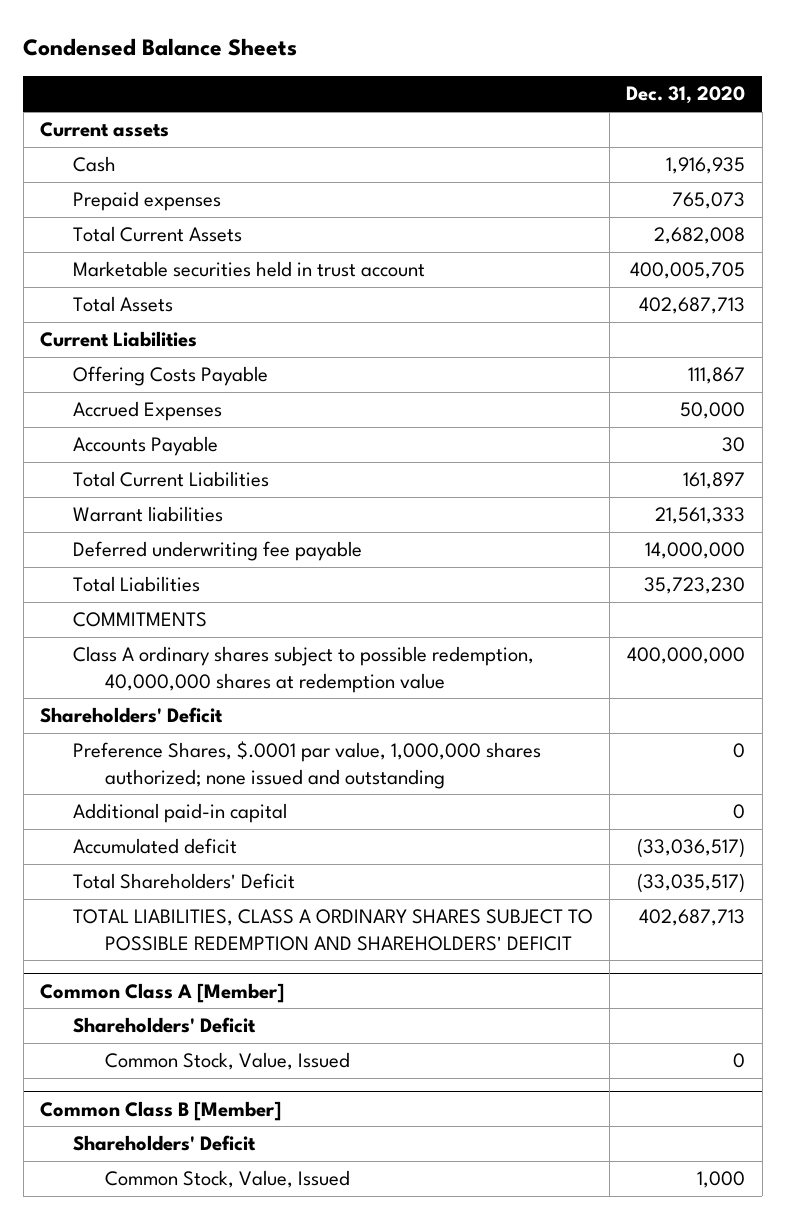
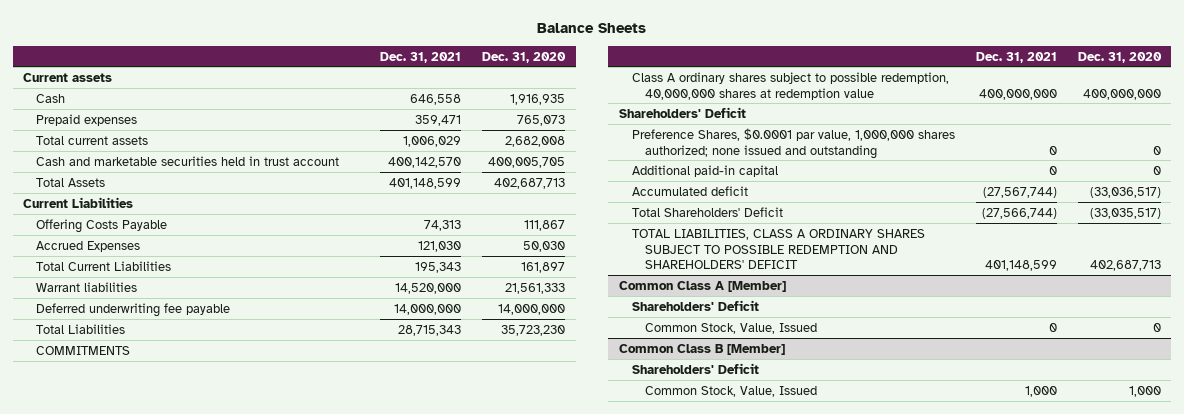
[23,38,298,57] Condensed Balance Sheets -> [537,22,647,33] Balance Sheets
none -> [380,51,462,63] Dec. 31, 2021
[72,226,242,243] Total Current Assets -> [36,135,149,145] Total current assets
[72,261,425,278] Marketable securities held in trust account -> [36,155,340,166] Cash and marketable securities held in trust account
[72,436,218,457] Accounts Payable -> none
[680,402,746,420] 50,000 -> [523,240,566,252] 50,030
[72,741,541,789] Preference Shares, $.0001 par value, 1,000,000 shares authorized; none issued and outstanding -> [631,127,955,159] Preference Shares, $0.0001 par value, 1,000,000 shares authorized; none issued and outstanding

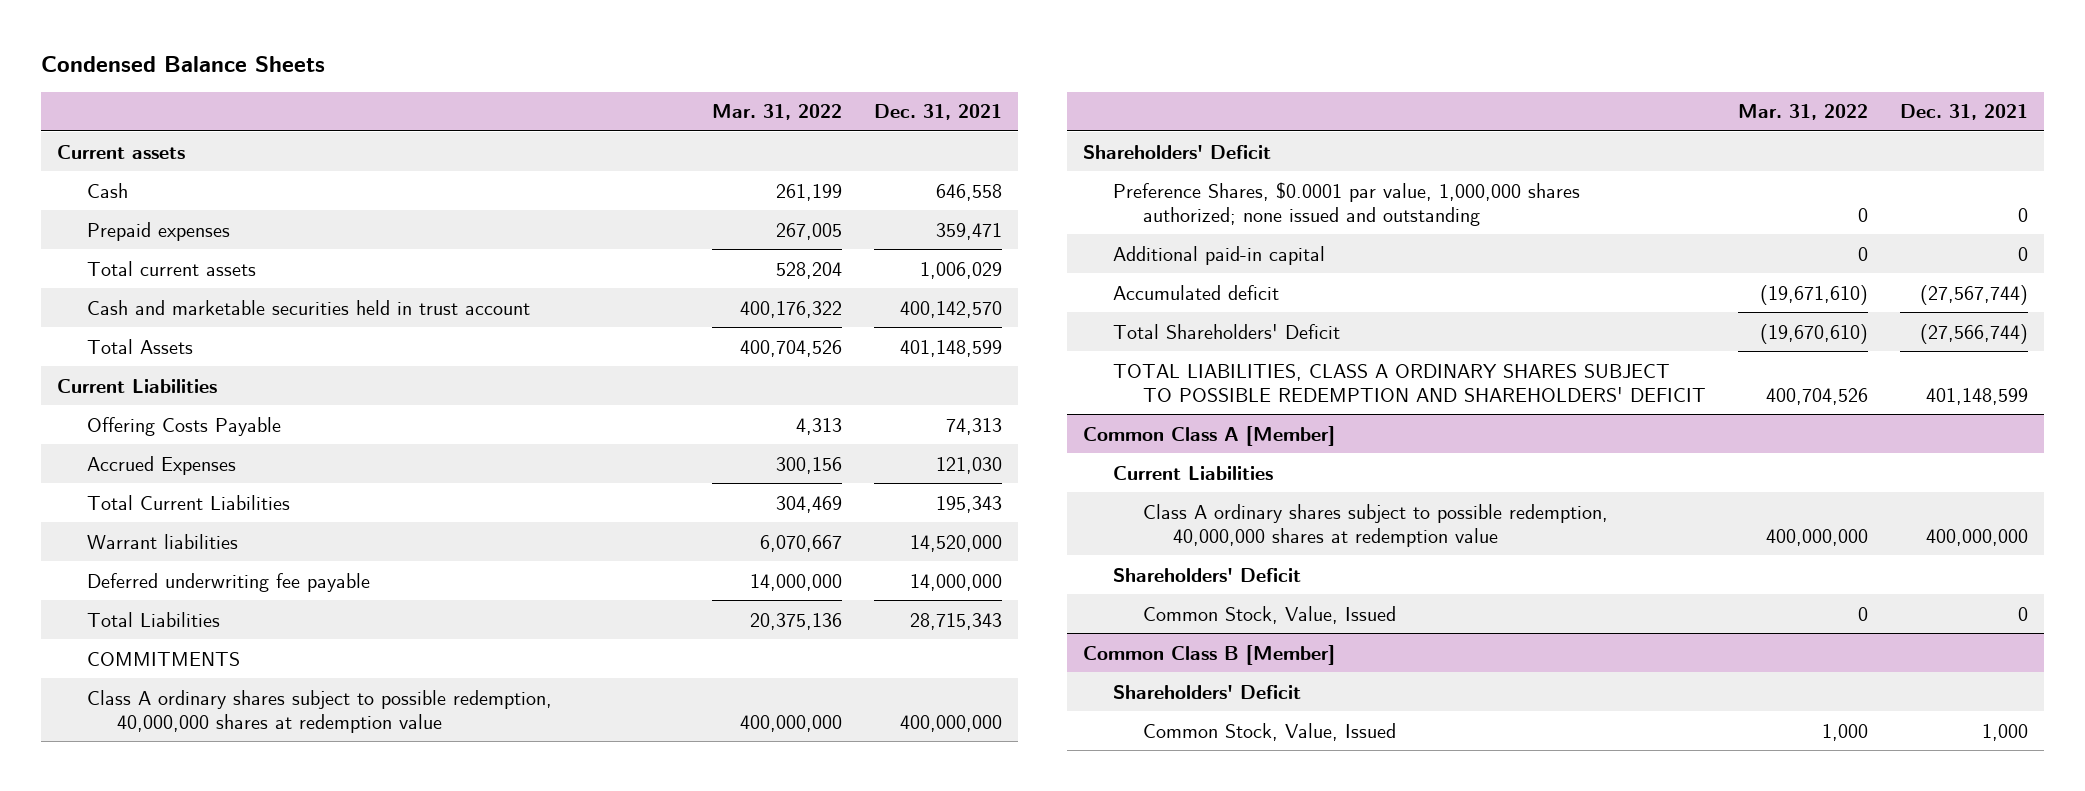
[537,22,647,33] Balance Sheets -> [41,55,326,72] Condensed Balance Sheets
[482,51,567,63] Dec. 31, 2020 -> none
none -> [712,104,843,121] Mar. 31, 2022
none -> [1113,465,1274,480] Current Liabilities
none -> [1143,503,1609,547] Class A ordinary shares subject to possible redemption, 40,000,000 shares at redemption value

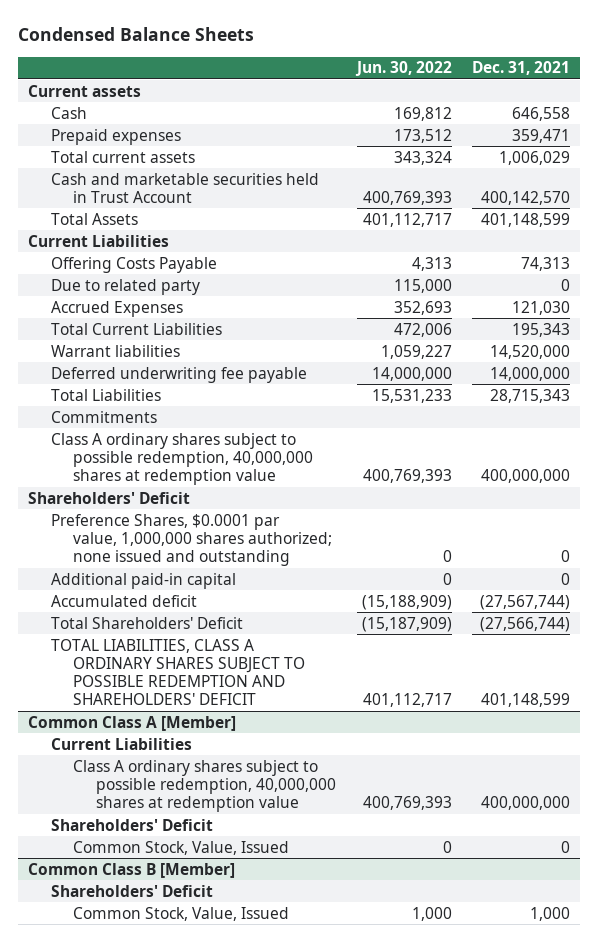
[712,104,843,121] Mar. 31, 2022 -> none
none -> [354,61,452,77] Jun. 30, 2022
[87,299,531,315] Cash and marketable securities held in trust account -> [50,172,319,203] Cash and marketable securities held in Trust Account
none -> [50,278,200,295] Due to related party
[87,651,241,666] COMMITMENTS -> [50,410,157,423] Commitments

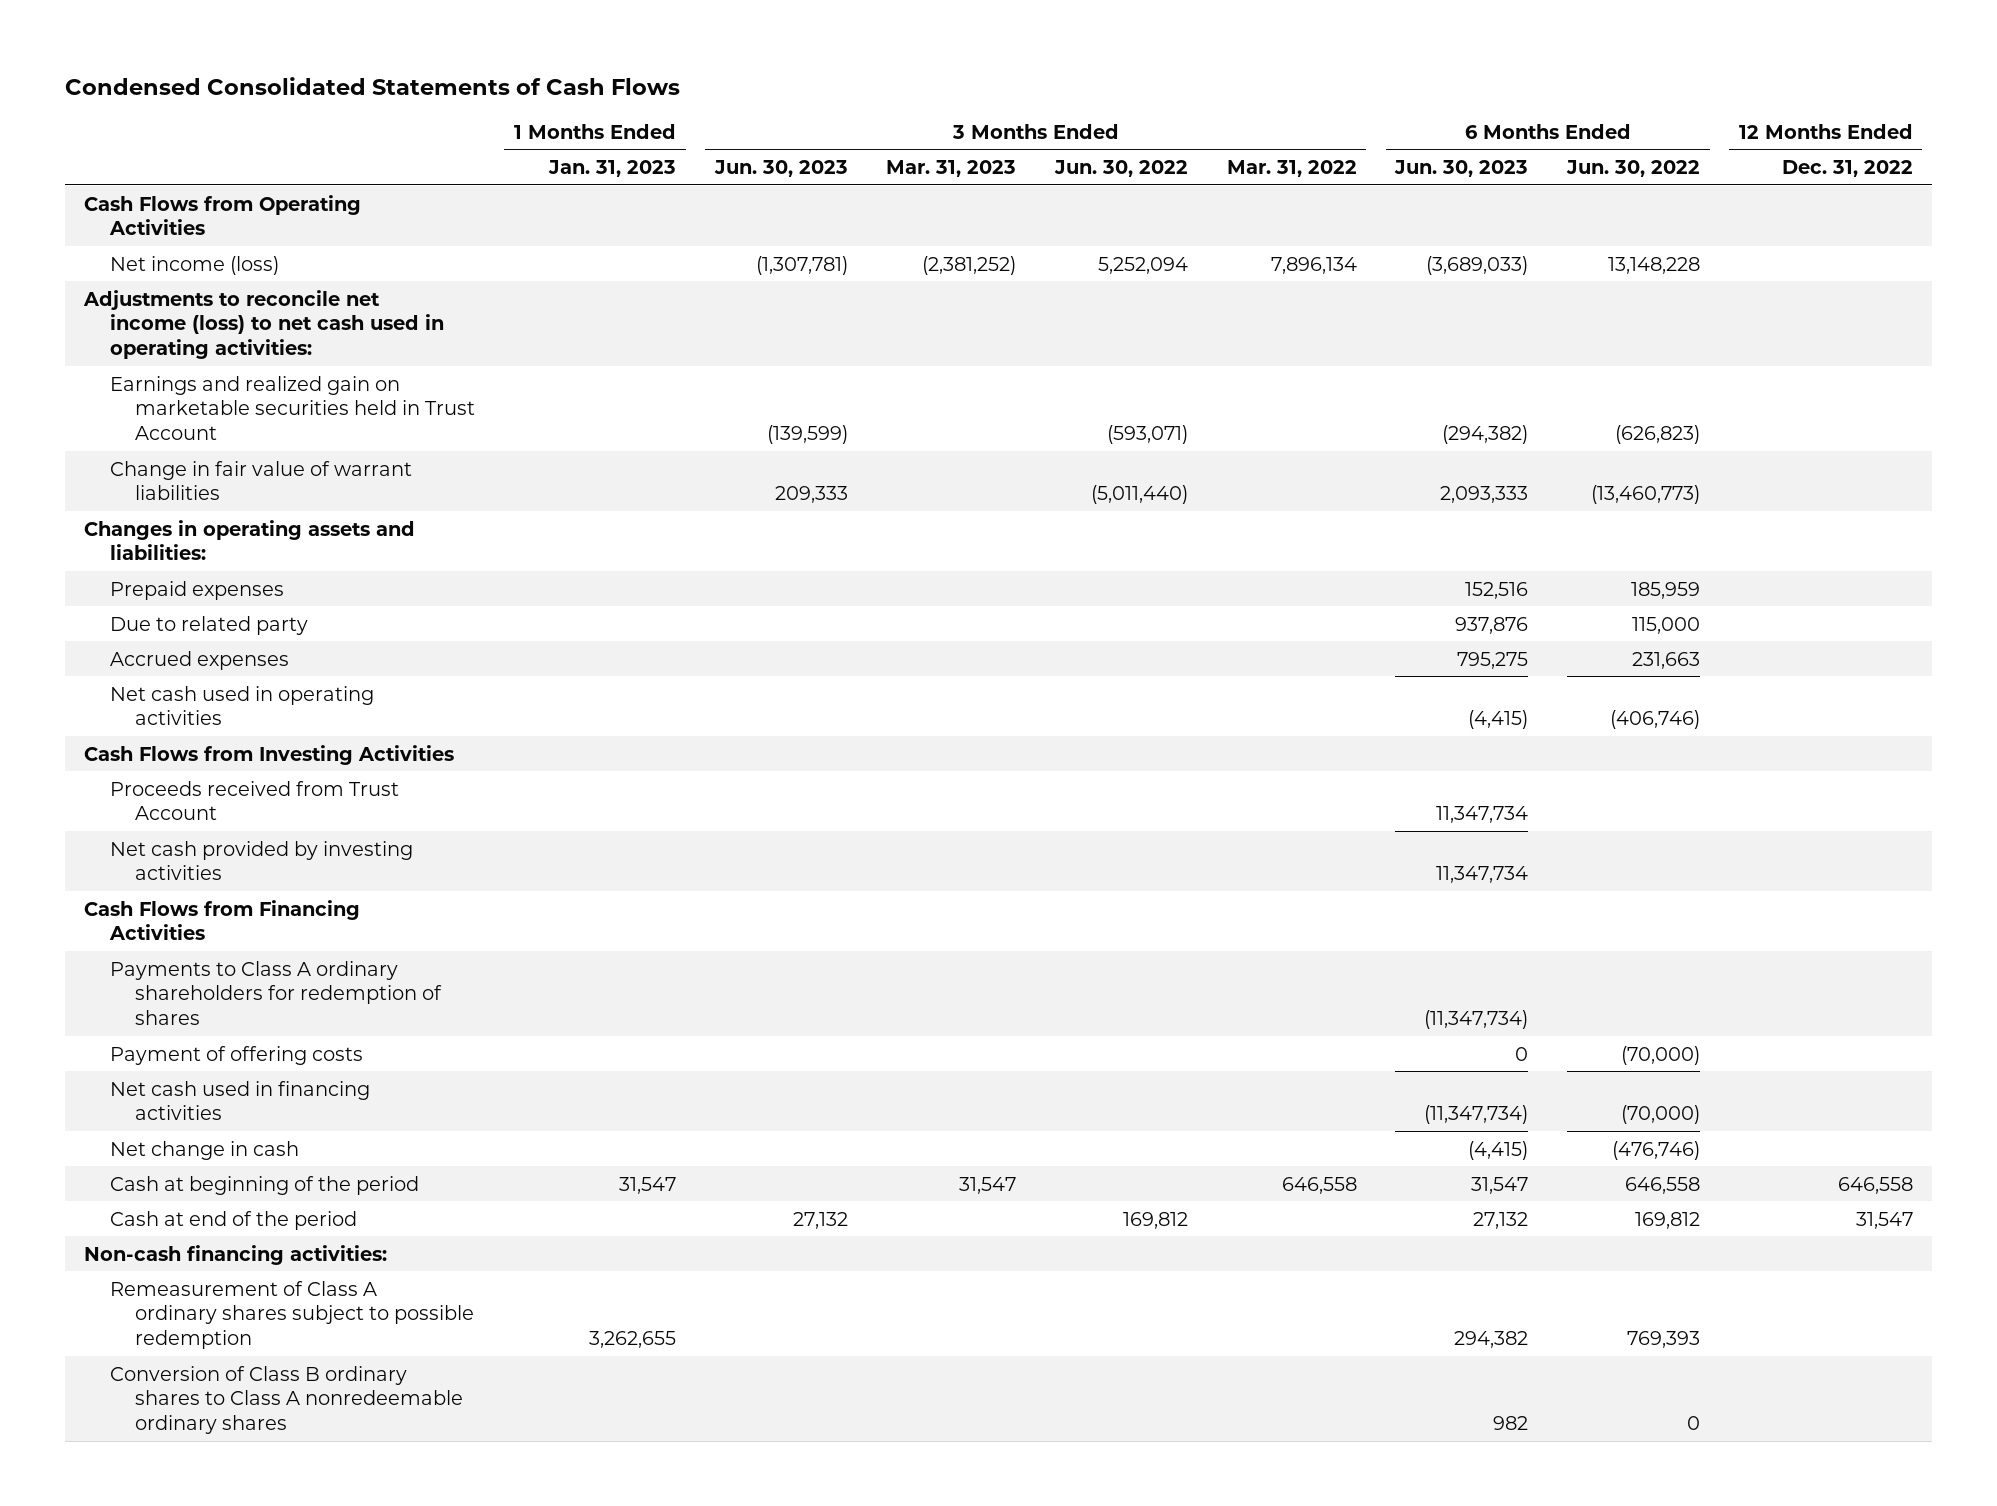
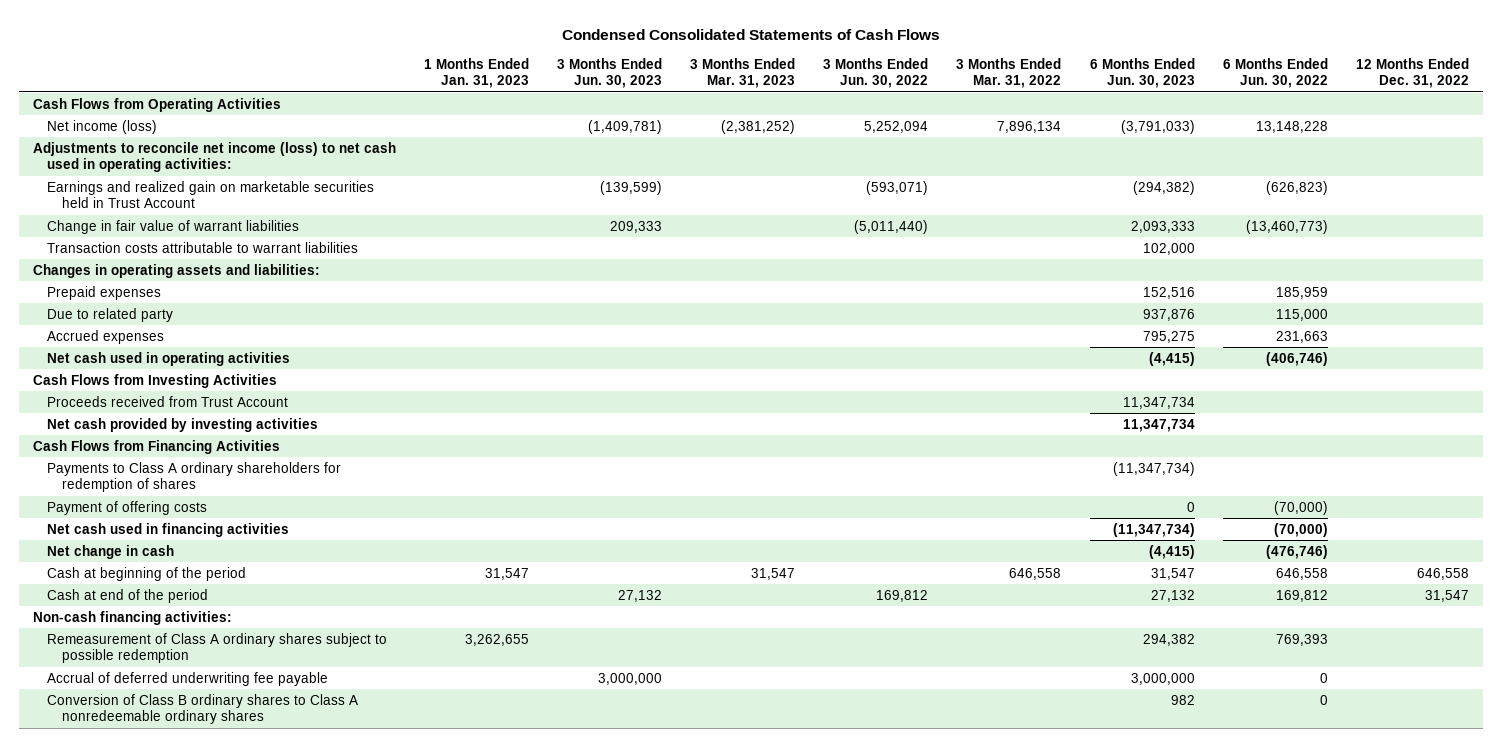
[755,255,848,275] (1,307,781) -> [588,119,663,134] (1,409,781)
[1426,255,1529,275] (3,689,033) -> [1120,119,1195,134] (3,791,033)
none -> [47,241,359,253] Transaction costs attributable to warrant liabilities
none -> [47,671,329,686] Accrual of deferred underwriting fee payable

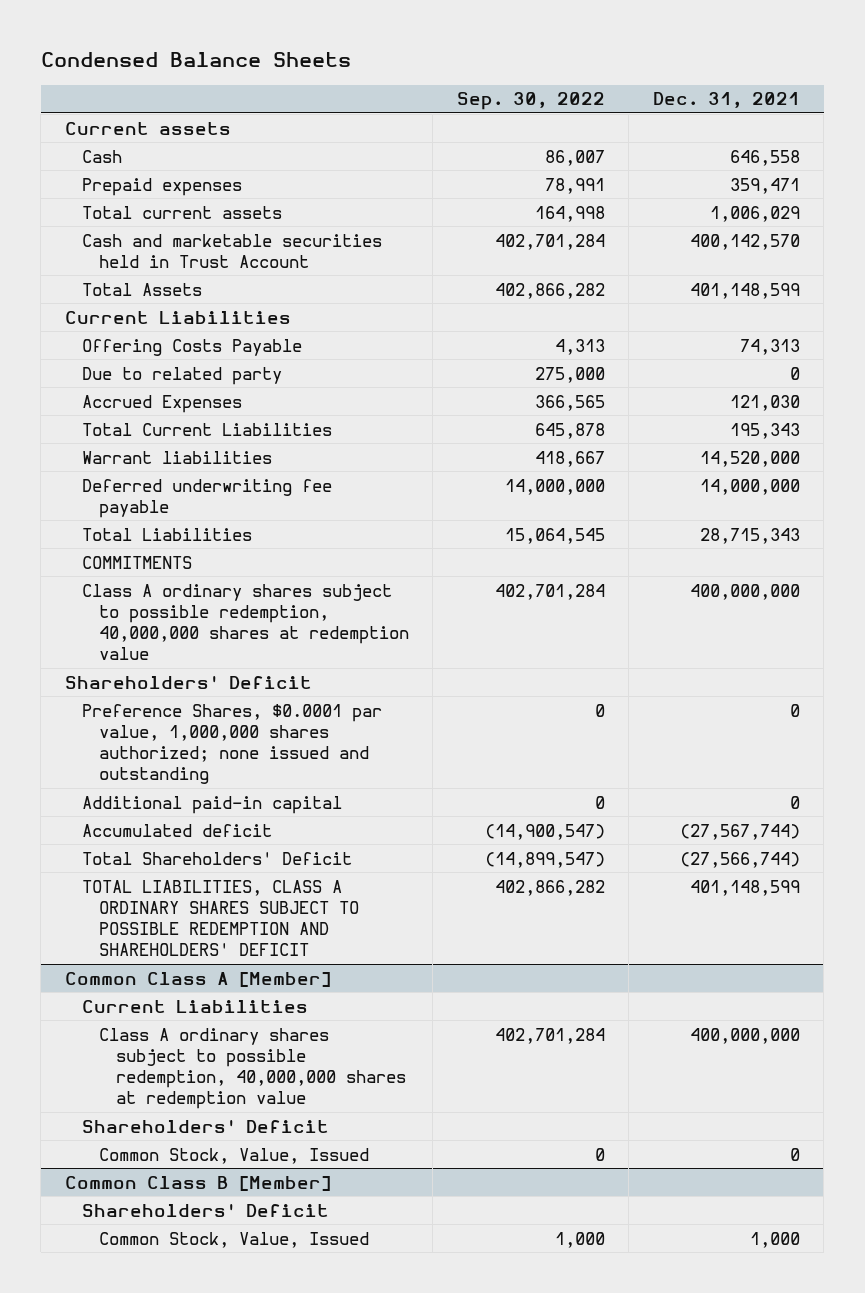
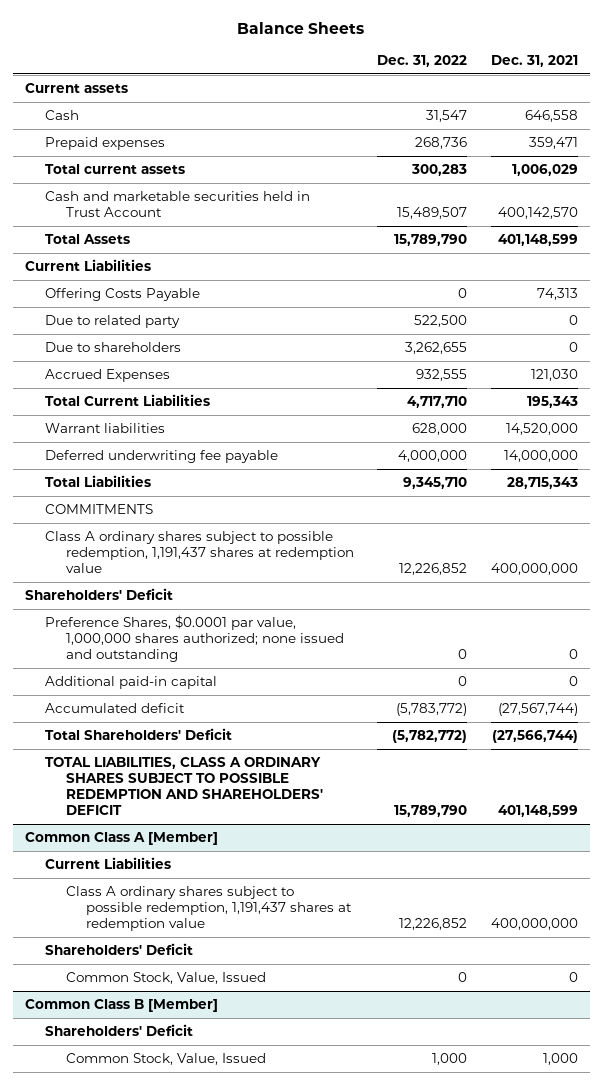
[40,52,351,68] Condensed Balance Sheets -> [237,21,365,34] Balance Sheets
[456,92,605,111] Sep. 30, 2022 -> none
none -> [377,55,468,68] Dec. 31, 2022
none -> [45,342,182,353] Due to shareholders
[81,583,409,660] Class A ordinary shares subject to possible redemption, 40,000,000 shares at redemption value -> [45,531,354,574] Class A ordinary shares subject to possible redemption, 1,191,437 shares at redemption value
[98,1027,407,1109] Class A ordinary shares subject to possible redemption, 40,000,000 shares at redemption value -> [65,886,353,932] Class A ordinary shares subject to possible redemption, 1,191,437 shares at redemption value

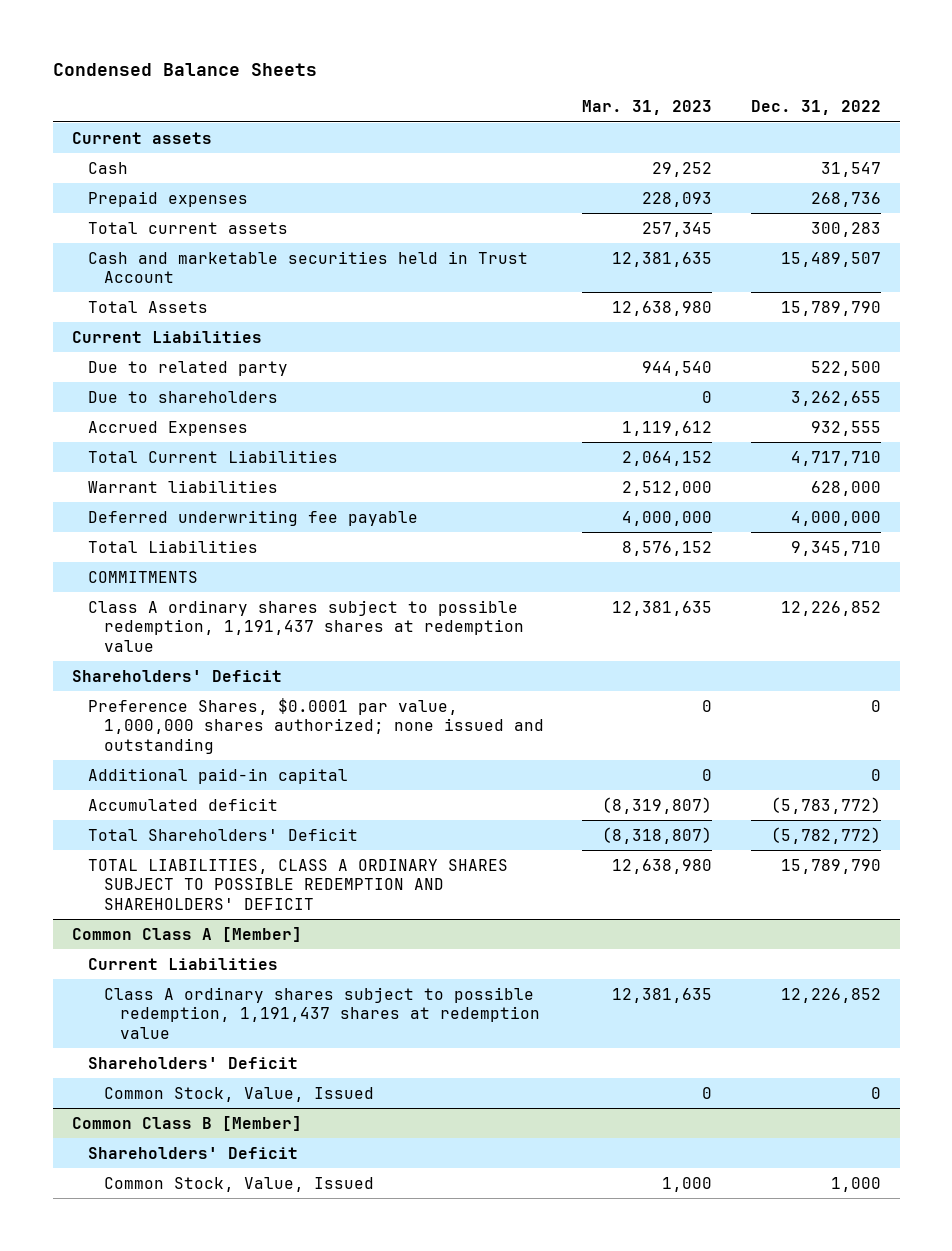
[237,21,365,34] Balance Sheets -> [52,63,317,77] Condensed Balance Sheets
[490,55,578,68] Dec. 31, 2021 -> none
none -> [582,100,713,116] Mar. 31, 2023
[45,288,201,302] Offering Costs Payable -> none

